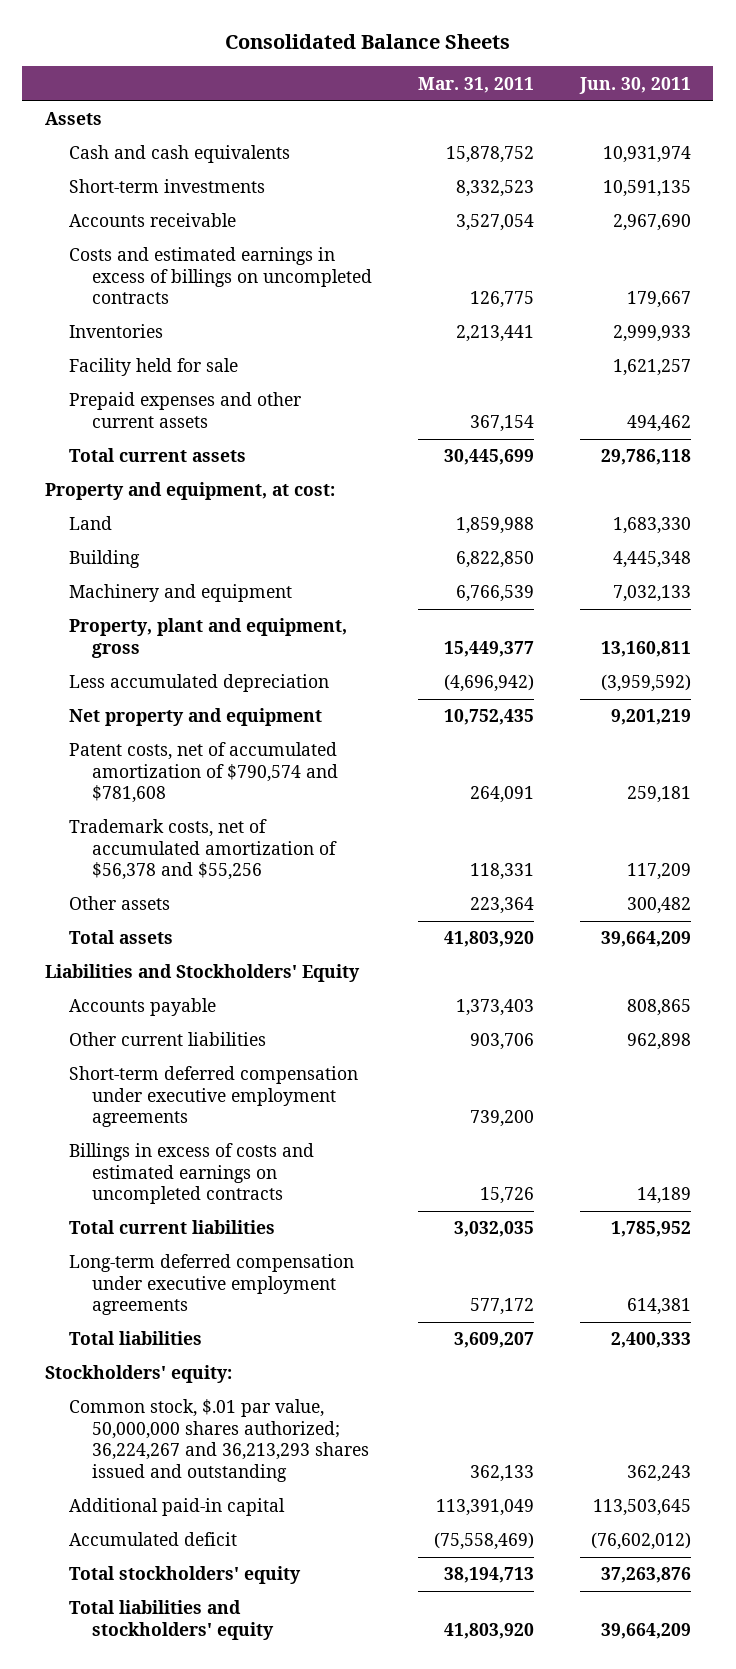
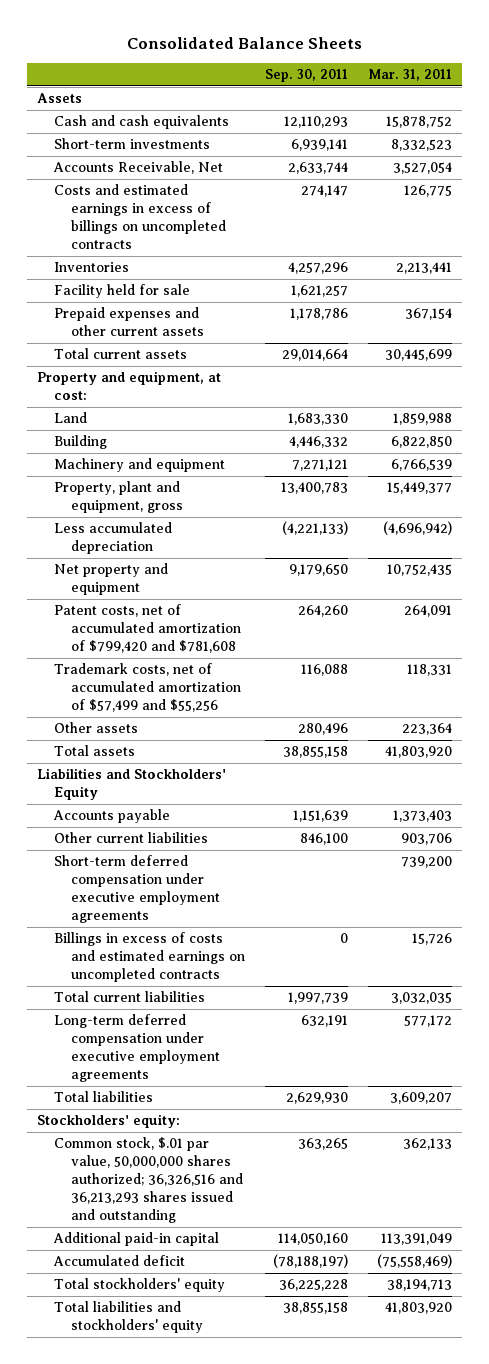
[578,76,691,94] Jun. 30, 2011 -> none
none -> [265,69,349,83] Sep. 30, 2011
[68,213,236,228] Accounts receivable -> [53,161,224,175] Accounts Receivable, Net
[68,742,339,804] Patent costs, net of accumulated amortization of $790,574 and $781,608 -> [54,604,242,654] Patent costs, net of accumulated amortization of $799,420 and $781,608
[68,819,338,881] Trademark costs, net of accumulated amortization of $56,378 and $55,256 -> [54,663,242,713] Trademark costs, net of accumulated amortization of $57,499 and $55,256
[68,1399,370,1482] Common stock, $.01 par value, 50,000,000 shares authorized; 36,224,267 and 36,213,293 shares issued and outstanding -> [54,1137,244,1224] Common stock, $.01 par value, 50,000,000 shares authorized; 36,326,516 and 36,213,293 shares issued and outstanding

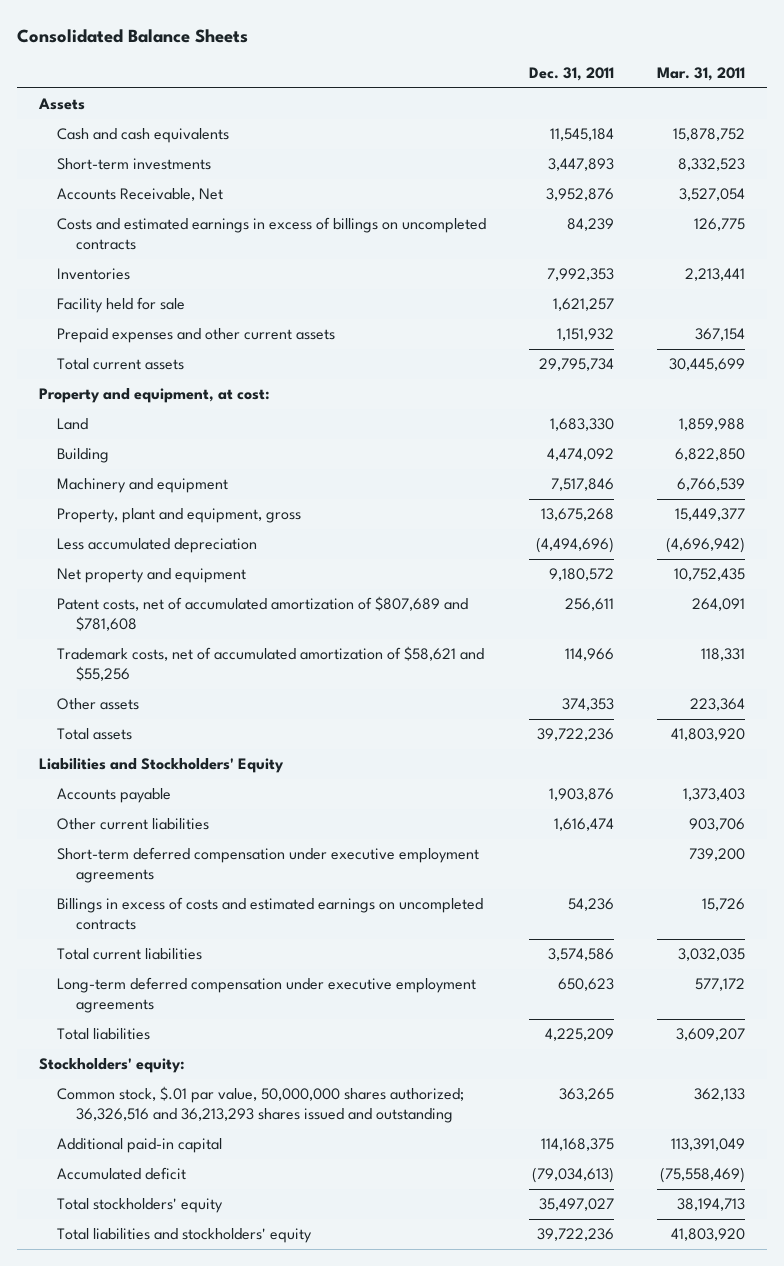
[265,69,349,83] Sep. 30, 2011 -> none
none -> [529,66,615,81] Dec. 31, 2011
[54,604,242,654] Patent costs, net of accumulated amortization of $799,420 and $781,608 -> [57,596,469,632] Patent costs, net of accumulated amortization of $807,689 and $781,608
[54,663,242,713] Trademark costs, net of accumulated amortization of $57,499 and $55,256 -> [57,646,485,682] Trademark costs, net of accumulated amortization of $58,621 and $55,256

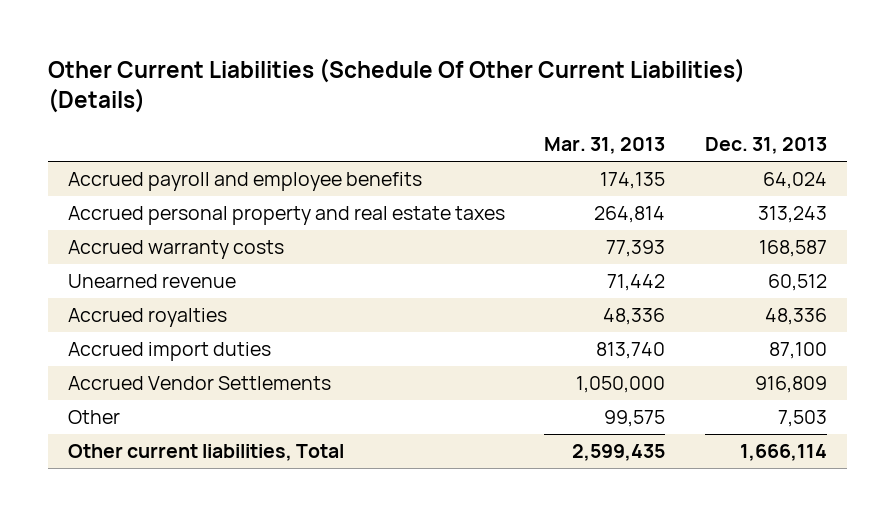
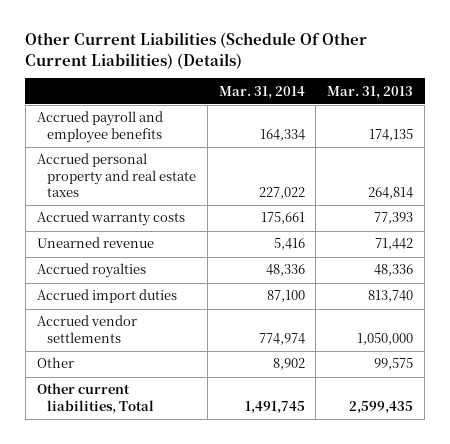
[705,137,828,155] Dec. 31, 2013 -> none
none -> [218,85,305,99] Mar. 31, 2014
[67,375,331,390] Accrued Vendor Settlements -> [36,315,137,343] Accrued vendor settlements

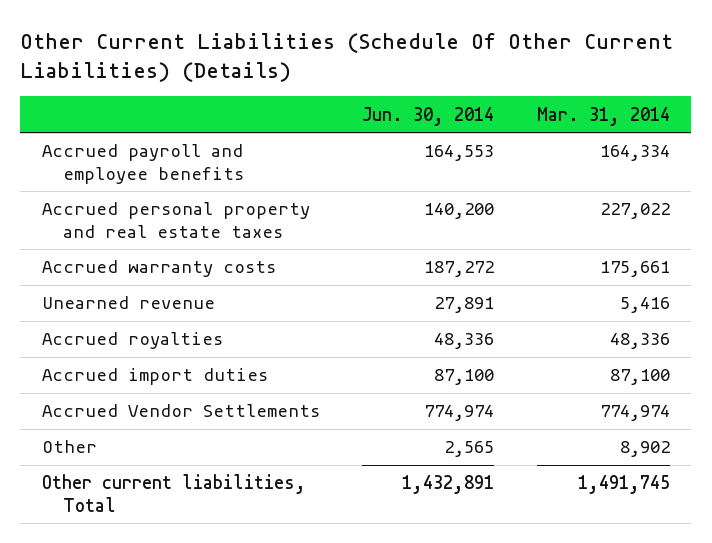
[327,85,414,99] Mar. 31, 2013 -> none
none -> [362,106,495,126] Jun. 30, 2014
[36,315,137,343] Accrued vendor settlements -> [41,404,320,418] Accrued Vendor Settlements

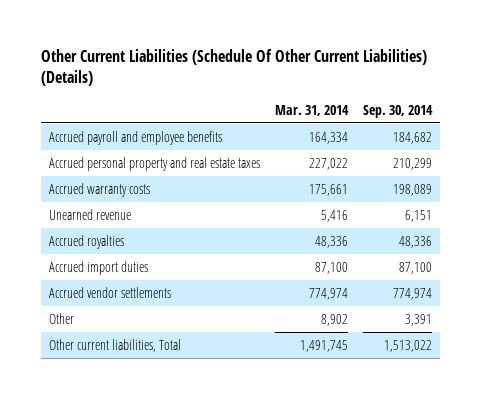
[362,106,495,126] Jun. 30, 2014 -> none
none -> [363,104,434,118] Sep. 30, 2014
[41,404,320,418] Accrued Vendor Settlements -> [49,286,172,298] Accrued vendor settlements

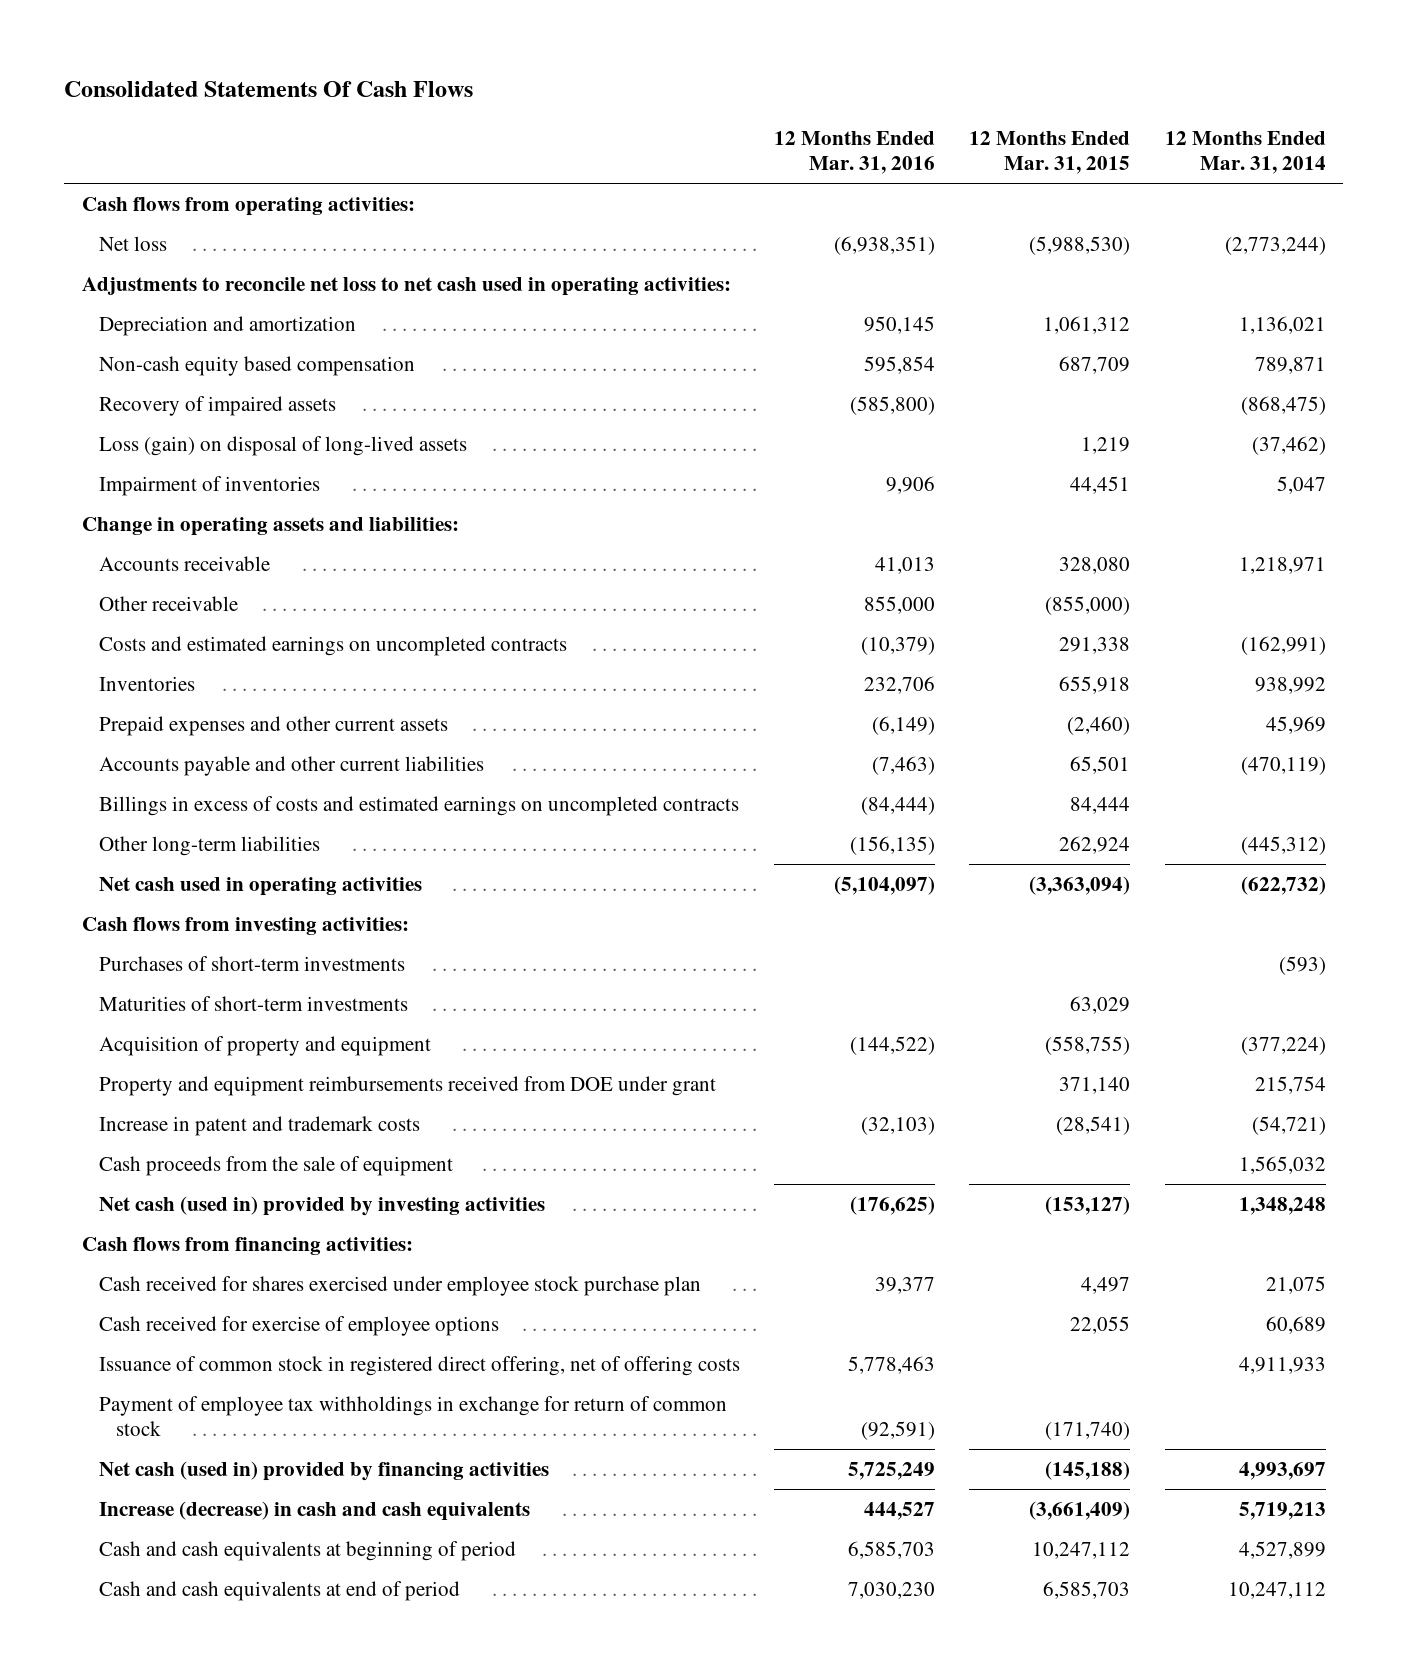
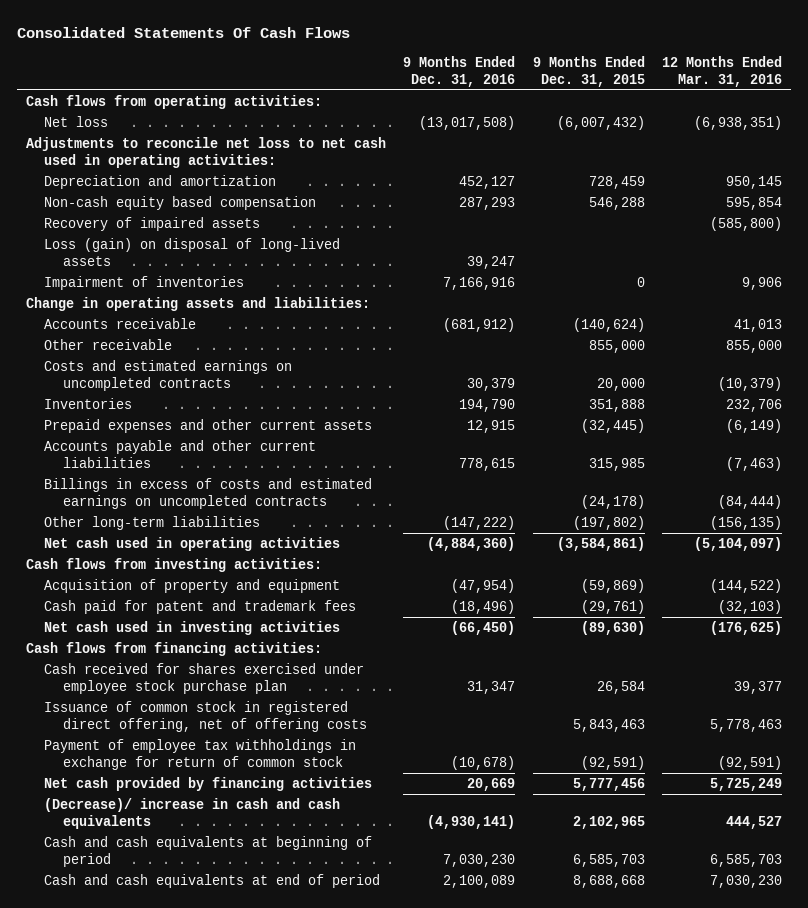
[969,131,1131,175] 12 Months Ended Mar. 31, 2015 -> none
[1164,131,1326,175] 12 Months Ended Mar. 31, 2014 -> none
none -> [403,55,516,88] 9 Months Ended Dec. 31, 2016
none -> [532,55,645,88] 9 Months Ended Dec. 31, 2015
[98,956,405,972] Purchases of short-term investments -> none
[98,996,408,1012] Maturities of short-term investments -> none
[98,1076,716,1097] Property and equipment reimbursements received from DOE under grant -> none
[98,1156,453,1177] Cash proceeds from the sale of equipment -> none
[98,1116,420,1137] Increase in patent and trademark costs -> [44,599,357,614] Cash paid for patent and trademark fees
[98,1196,545,1217] Net cash (used in) provided by investing activities -> [44,620,341,635] Net cash used in investing activities
[98,1316,499,1337] Cash received for exercise of employee options -> none
[98,1461,549,1482] Net cash (used in) provided by financing activities -> [44,776,373,791] Net cash provided by financing activities
[98,1501,530,1522] Increase (decrease) in cash and cash equivalents -> [44,797,341,830] (Decrease)/ increase in cash and cash equivalents

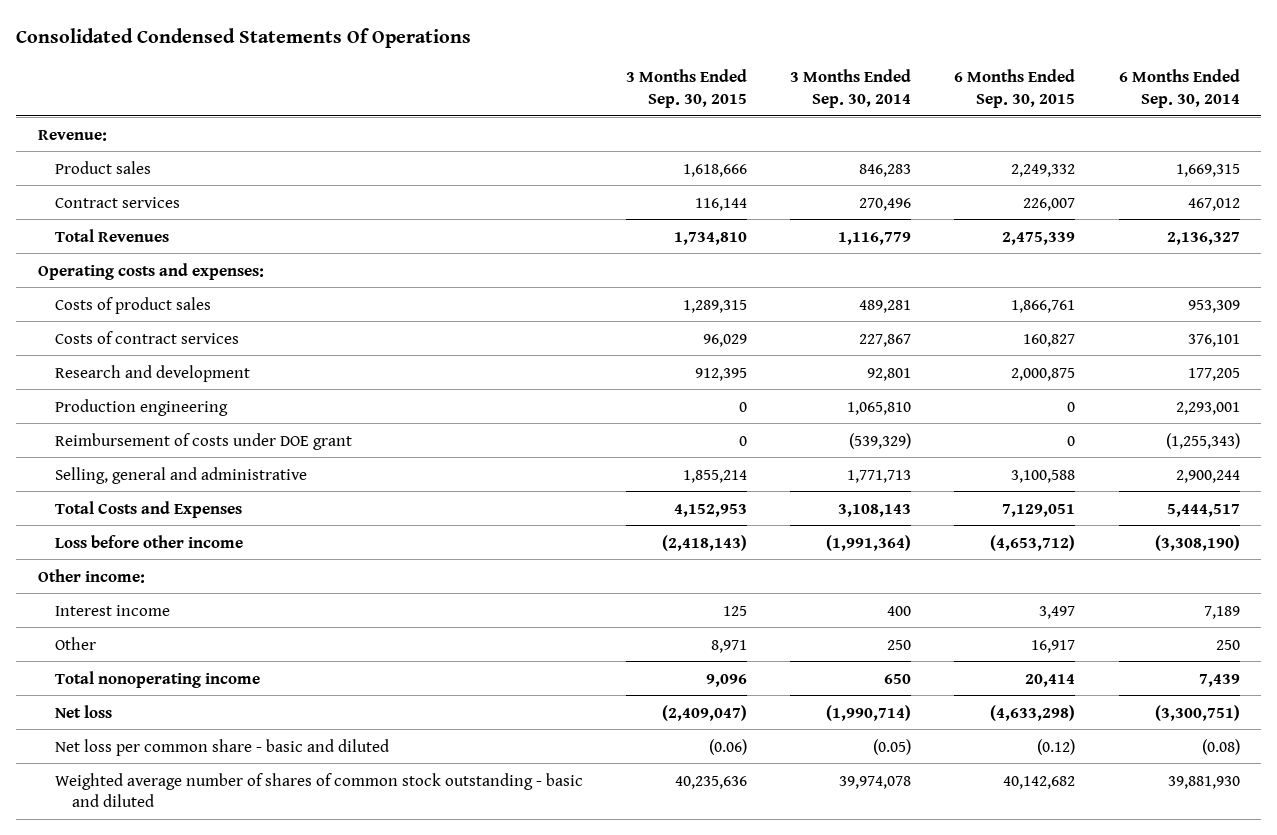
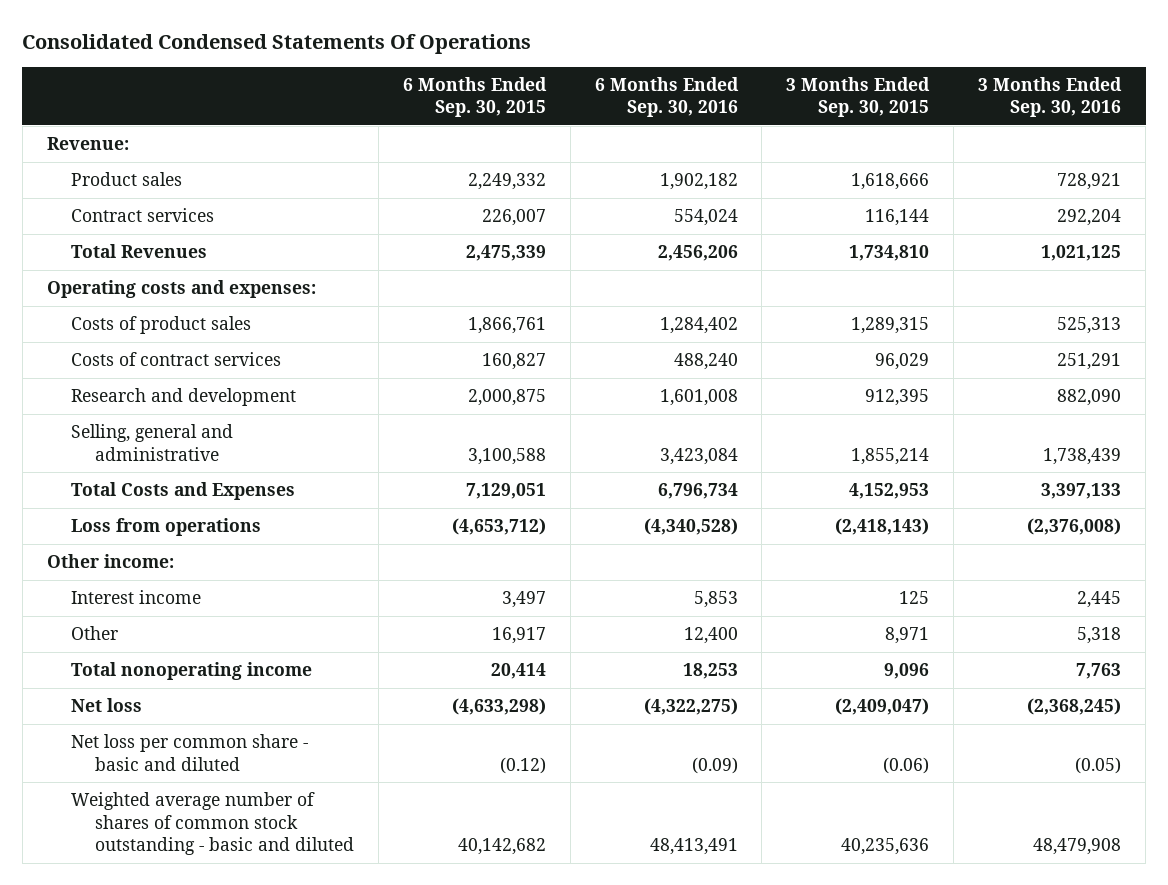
[790,69,912,108] 3 Months Ended Sep. 30, 2014 -> none
[1118,69,1240,108] 6 Months Ended Sep. 30, 2014 -> none
none -> [594,76,739,118] 6 Months Ended Sep. 30, 2016
none -> [978,76,1123,118] 3 Months Ended Sep. 30, 2016
[54,398,228,416] Production engineering -> none
[54,432,352,450] Reimbursement of costs under DOE grant -> none
[54,534,243,548] Loss before other income -> [70,518,261,537] Loss from operations

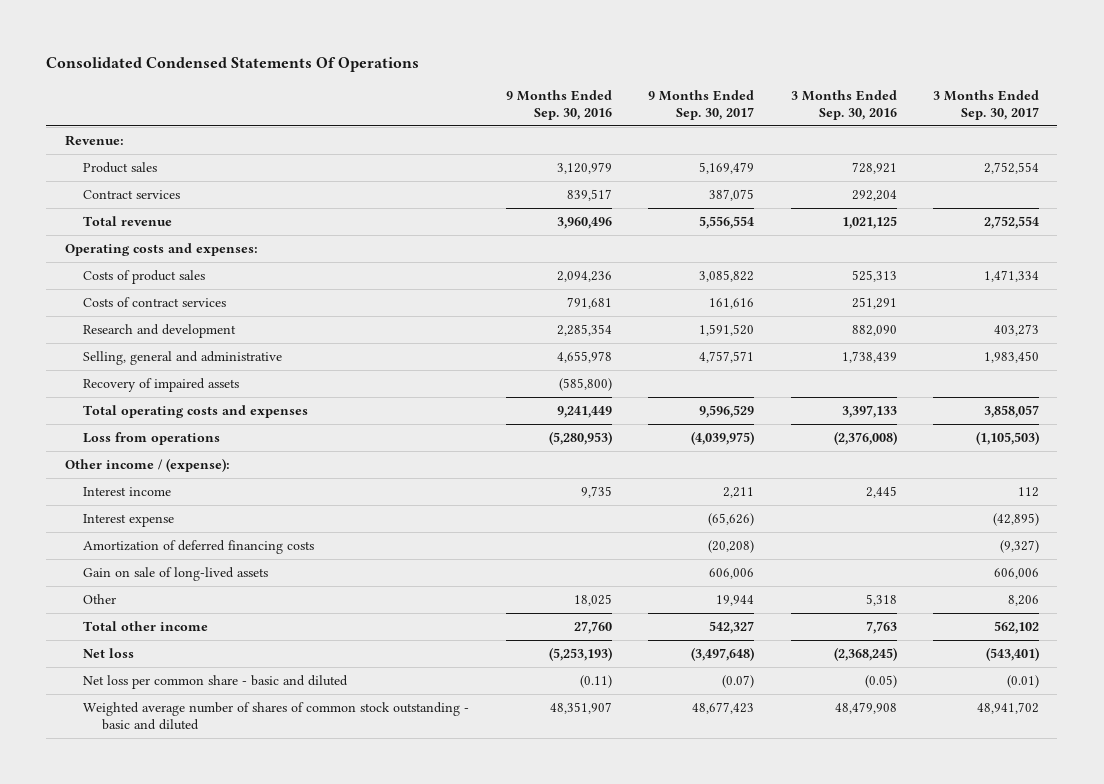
[402,76,547,118] 6 Months Ended Sep. 30, 2015 -> none
[594,76,739,118] 6 Months Ended Sep. 30, 2016 -> none
[786,76,931,118] 3 Months Ended Sep. 30, 2015 -> none
none -> [505,89,612,120] 9 Months Ended Sep. 30, 2016
none -> [648,89,755,120] 9 Months Ended Sep. 30, 2017
none -> [932,89,1039,120] 3 Months Ended Sep. 30, 2017
[70,244,207,259] Total Revenues -> [83,215,173,226] Total revenue
none -> [83,377,240,392] Recovery of impaired assets
[70,482,295,501] Total Costs and Expenses -> [83,404,309,418] Total operating costs and expenses
[46,554,174,569] Other income: -> [64,457,230,472] Other income / (expense):
none -> [83,513,175,527] Interest expense
none -> [83,539,315,554] Amortization of deferred financing costs
none -> [83,566,269,581] Gain on sale of long-lived assets
[70,662,312,681] Total nonoperating income -> [83,620,209,631] Total other income

